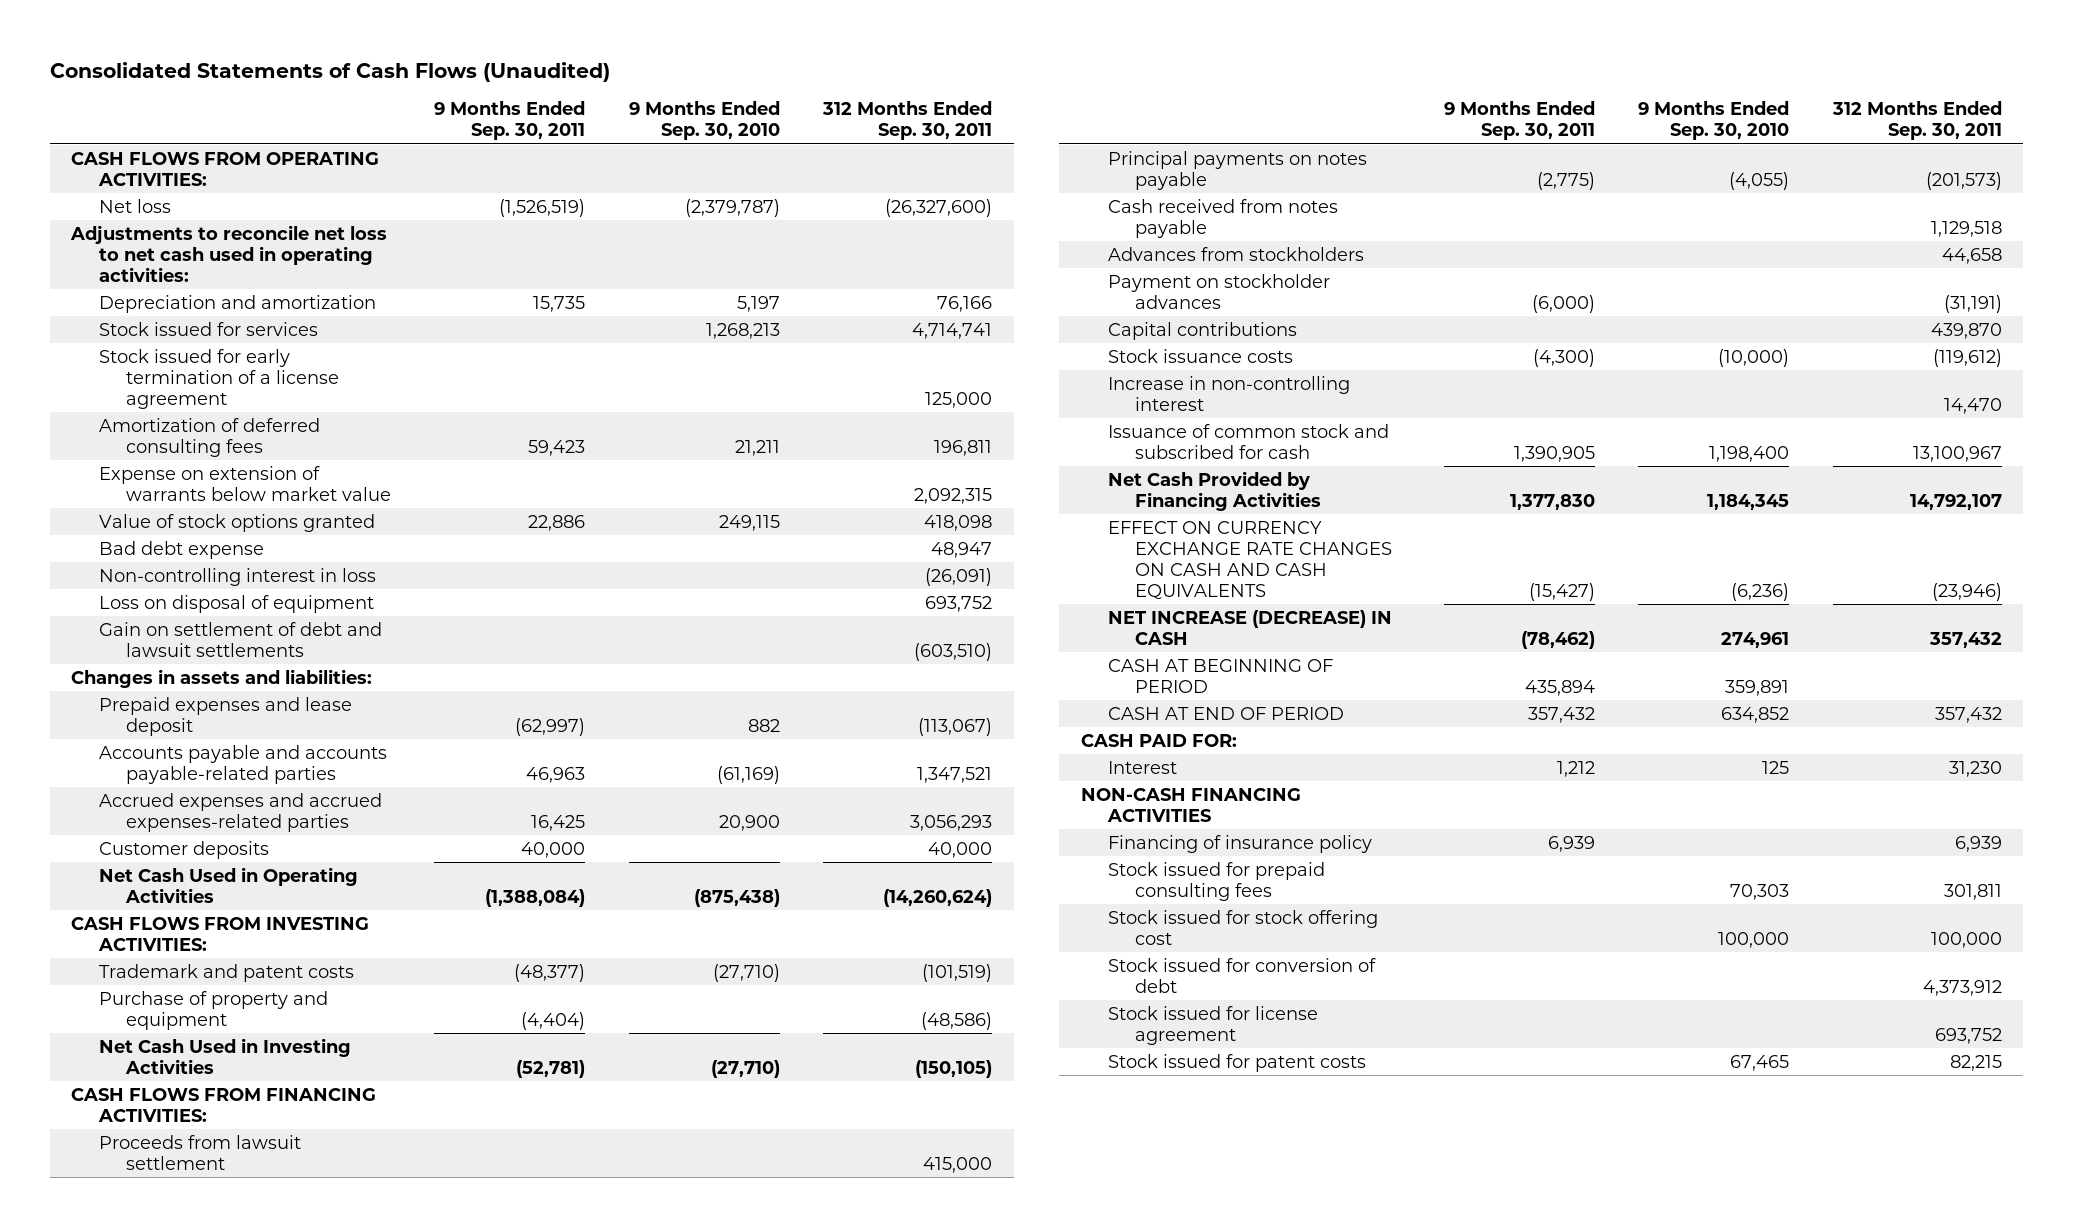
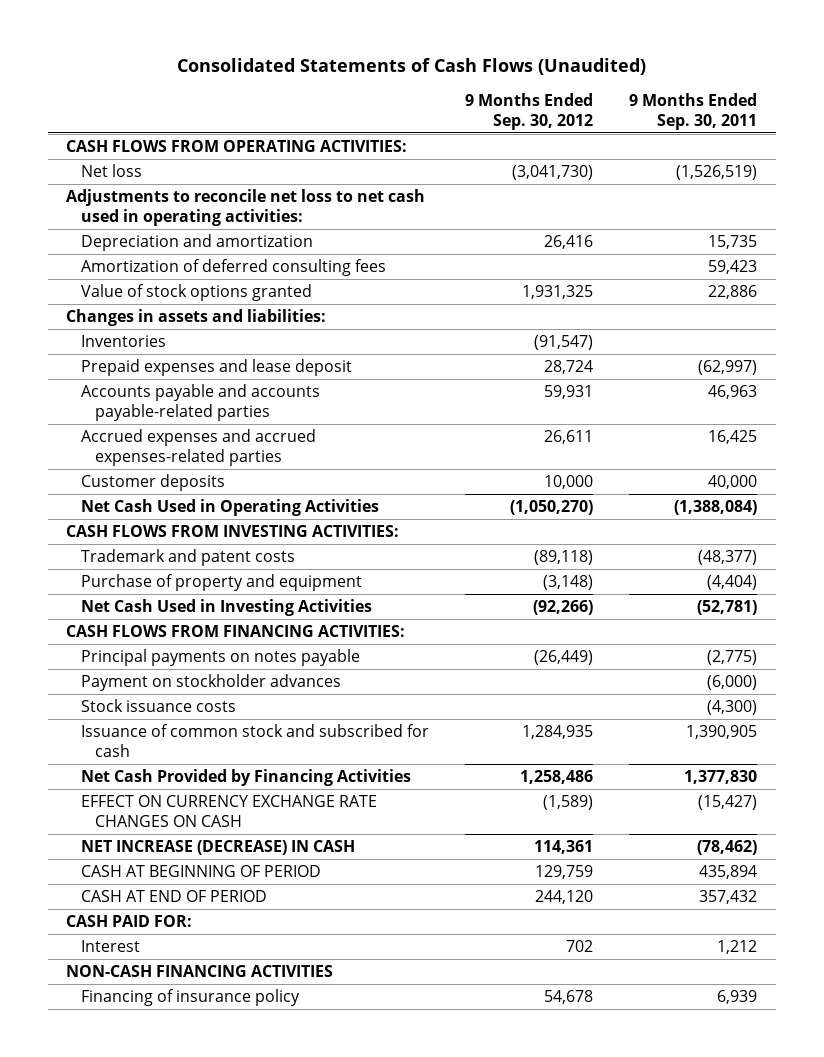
[628,101,780,141] 9 Months Ended Sep. 30, 2010 -> none
[822,101,993,141] 312 Months Ended Sep. 30, 2011 -> none
none -> [465,92,594,130] 9 Months Ended Sep. 30, 2012
[98,321,318,336] Stock issued for services -> none
[98,348,339,410] Stock issued for early termination of a license agreement -> none
[98,465,391,501] Expense on extension of warrants below market value -> none
[98,540,264,559] Bad debt expense -> none
[98,567,376,586] Non-controlling interest in loss -> none
[98,594,374,613] Loss on disposal of equipment -> none
[98,621,382,657] Gain on settlement of debt and lawsuit settlements -> none
none -> [80,335,166,348] Inventories
[98,1134,301,1170] Proceeds from lawsuit settlement -> none
[1107,198,1338,238] Cash received from notes payable -> none
[1107,246,1364,261] Advances from stockholders -> none
[1107,321,1297,340] Capital contributions -> none
[1107,375,1350,411] Increase in non-controlling interest -> none
[1107,520,1393,601] EFFECT ON CURRENCY EXCHANGE RATE CHANGES ON CASH AND CASH EQUIVALENTS -> [80,795,377,828] EFFECT ON CURRENCY EXCHANGE RATE CHANGES ON CASH
[1107,861,1325,901] Stock issued for prepaid consulting fees -> none
[1107,909,1378,945] Stock issued for stock offering cost -> none
[1107,957,1376,993] Stock issued for conversion of debt -> none
[1107,1005,1318,1045] Stock issued for license agreement -> none
[1107,1053,1366,1072] Stock issued for patent costs -> none

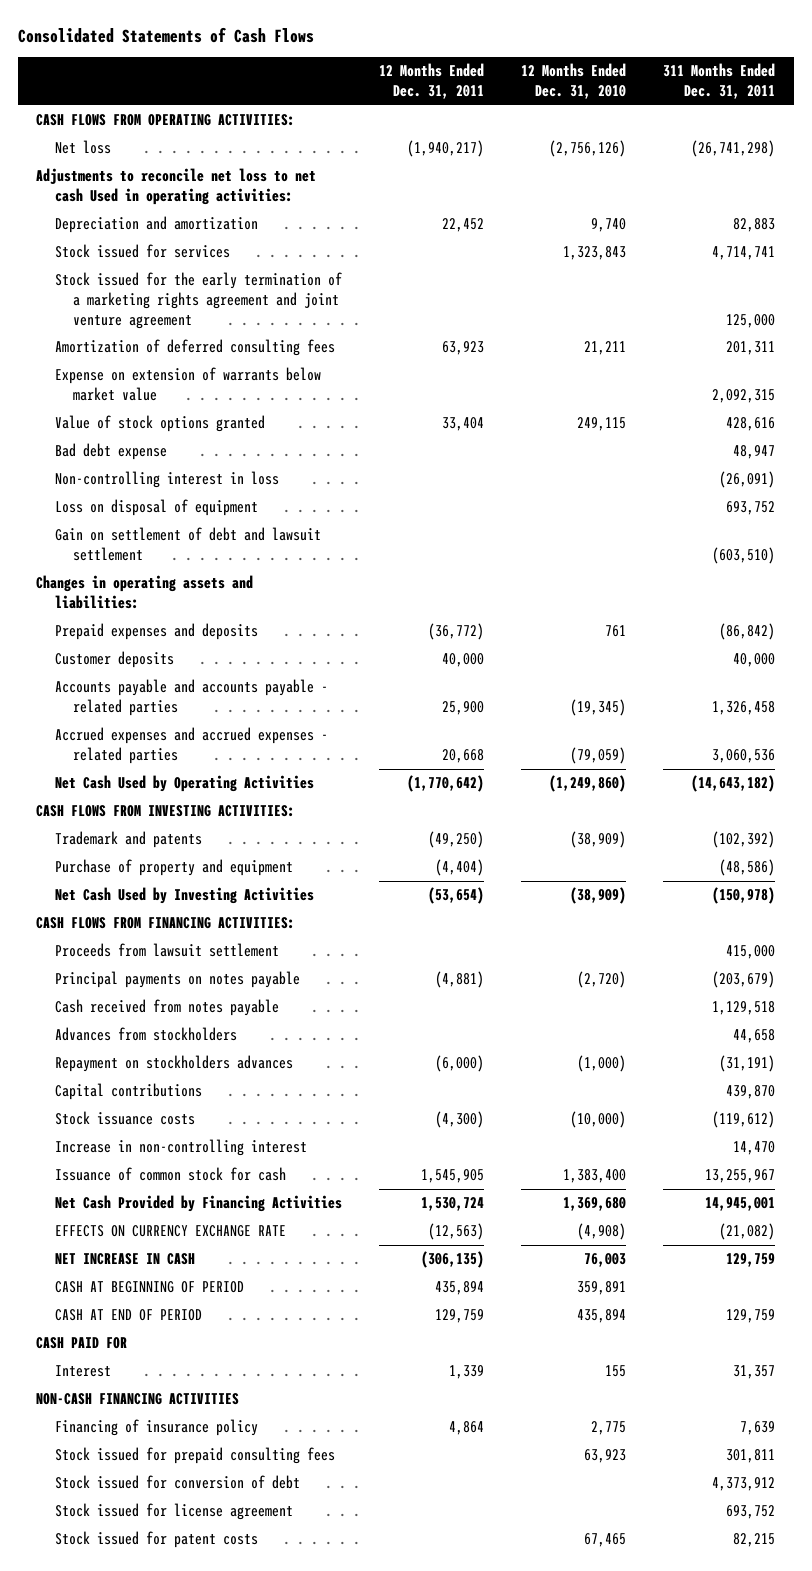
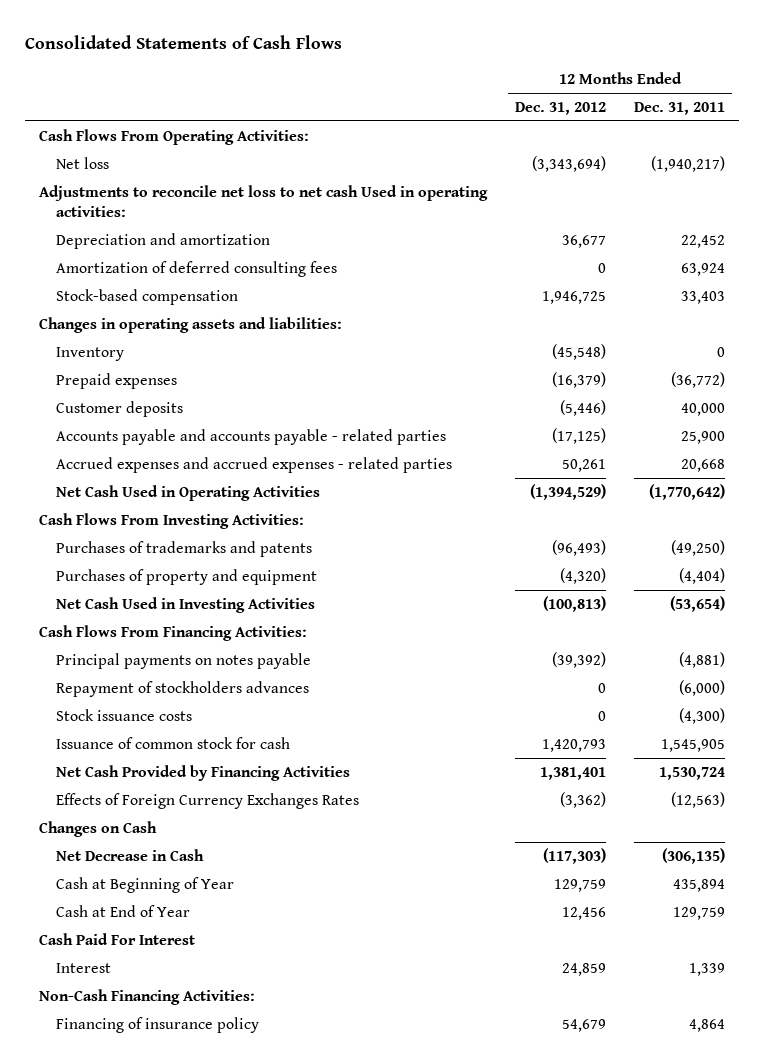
[521,63,627,99] 12 Months Ended Dec. 31, 2010 -> none
[663,63,776,99] 311 Months Ended Dec. 31, 2011 -> none
none -> [514,101,606,115] Dec. 31, 2012
[36,114,296,127] CASH FLOWS FROM OPERATING ACTIVITIES: -> [38,128,309,145] Cash Flows From Operating Activities:
[54,244,230,259] Stock issued for services -> none
[54,272,342,329] Stock issued for the early termination of a marketing rights agreement and joint venture agreement -> none
[54,367,321,402] Expense on extension of warrants below market value -> none
[54,415,265,433] Value of stock options granted -> none
[54,443,167,461] Bad debt expense -> none
[54,471,279,489] Non-controlling interest in loss -> none
[54,499,258,517] Loss on disposal of equipment -> none
[54,527,321,562] Gain on settlement of debt and lawsuit settlement -> none
[441,341,484,356] 63,923 -> [680,262,725,276] 63,924
none -> [56,288,239,305] Stock-based compensation
none -> [56,346,125,361] Inventory
[54,623,258,641] Prepaid expenses and deposits -> [56,372,178,389] Prepaid expenses
[54,943,279,958] Proceeds from lawsuit settlement -> none
[54,775,314,793] Net Cash Used by Operating Activities -> [56,484,321,501] Net Cash Used in Operating Activities
[36,805,296,818] CASH FLOWS FROM INVESTING ACTIVITIES: -> [38,512,304,529] Cash Flows From Investing Activities:
[54,831,202,849] Trademark and patents -> [56,540,313,557] Purchases of trademarks and patents
[54,859,293,877] Purchase of property and equipment -> [56,568,318,585] Purchases of property and equipment
[54,887,314,905] Net Cash Used by Investing Activities -> [56,596,316,613] Net Cash Used in Investing Activities
[36,917,296,930] CASH FLOWS FROM FINANCING ACTIVITIES: -> [38,624,307,641] Cash Flows From Financing Activities:
[54,999,279,1017] Cash received from notes payable -> none
[54,1027,237,1042] Advances from stockholders -> none
[54,1083,202,1101] Capital contributions -> none
[54,1055,293,1073] Repayment on stockholders advances -> [56,680,310,697] Repayment of stockholders advances
[54,1139,307,1157] Increase in non-controlling interest -> none
[54,1225,286,1238] EFFECTS ON CURRENCY EXCHANGE RATE -> [56,792,360,809] Effects of Foreign Currency Exchanges Rates
none -> [38,820,157,837] Changes on Cash
[54,1253,195,1266] NET INCREASE IN CASH -> [56,848,205,861] Net Decrease in Cash
[54,1281,244,1294] CASH AT BEGINNING OF PERIOD -> [56,876,235,893] Cash at Beginning of Year
[54,1309,202,1322] CASH AT END OF PERIOD -> [56,904,191,917] Cash at End of Year
[36,1337,128,1350] CASH PAID FOR -> [38,932,195,945] Cash Paid For Interest
[36,1393,240,1406] NON-CASH FINANCING ACTIVITIES -> [38,988,255,1005] Non-Cash Financing Activities:
[54,1447,335,1465] Stock issued for prepaid consulting fees -> none
[54,1475,300,1490] Stock issued for conversion of debt -> none
[54,1503,293,1521] Stock issued for license agreement -> none
[54,1531,258,1549] Stock issued for patent costs -> none

